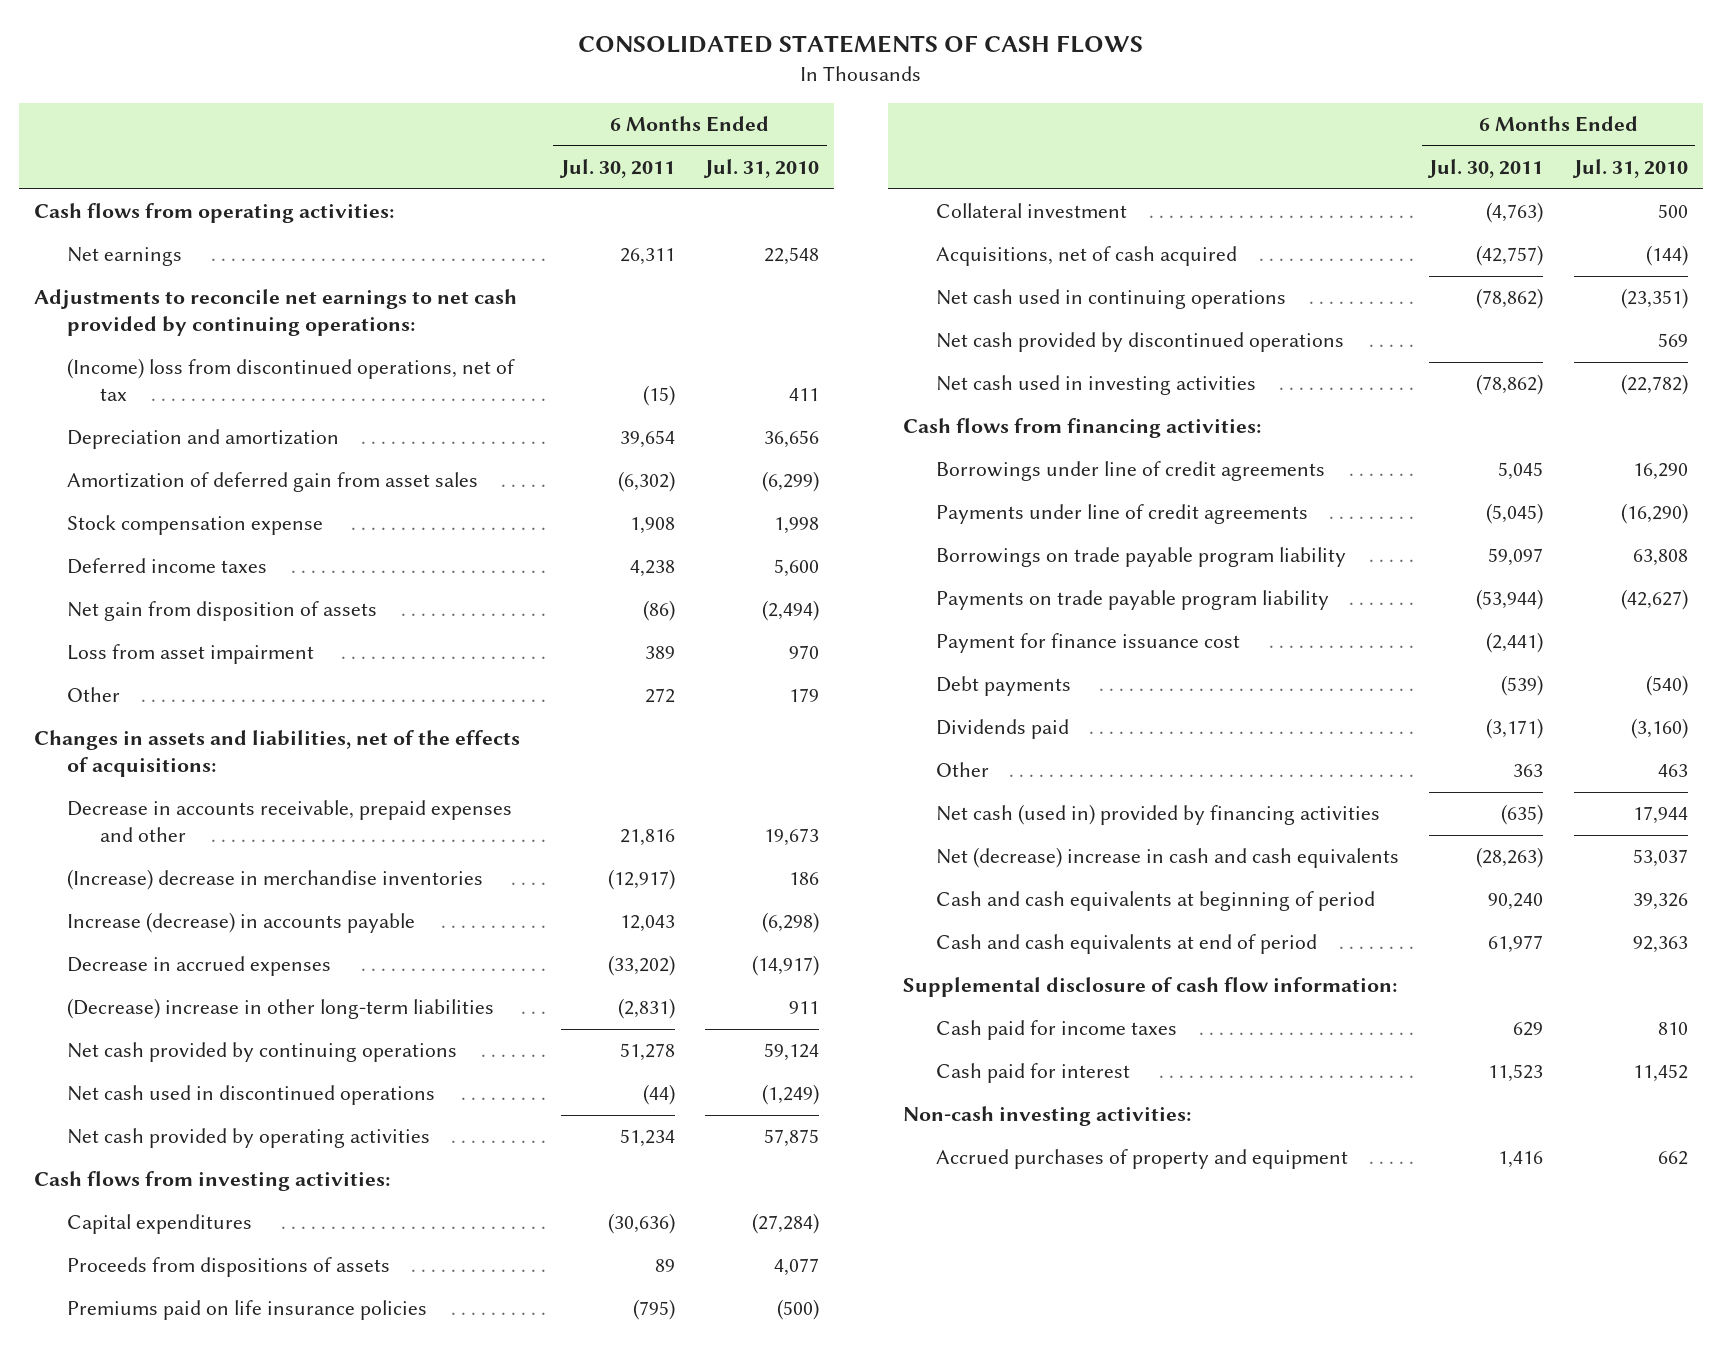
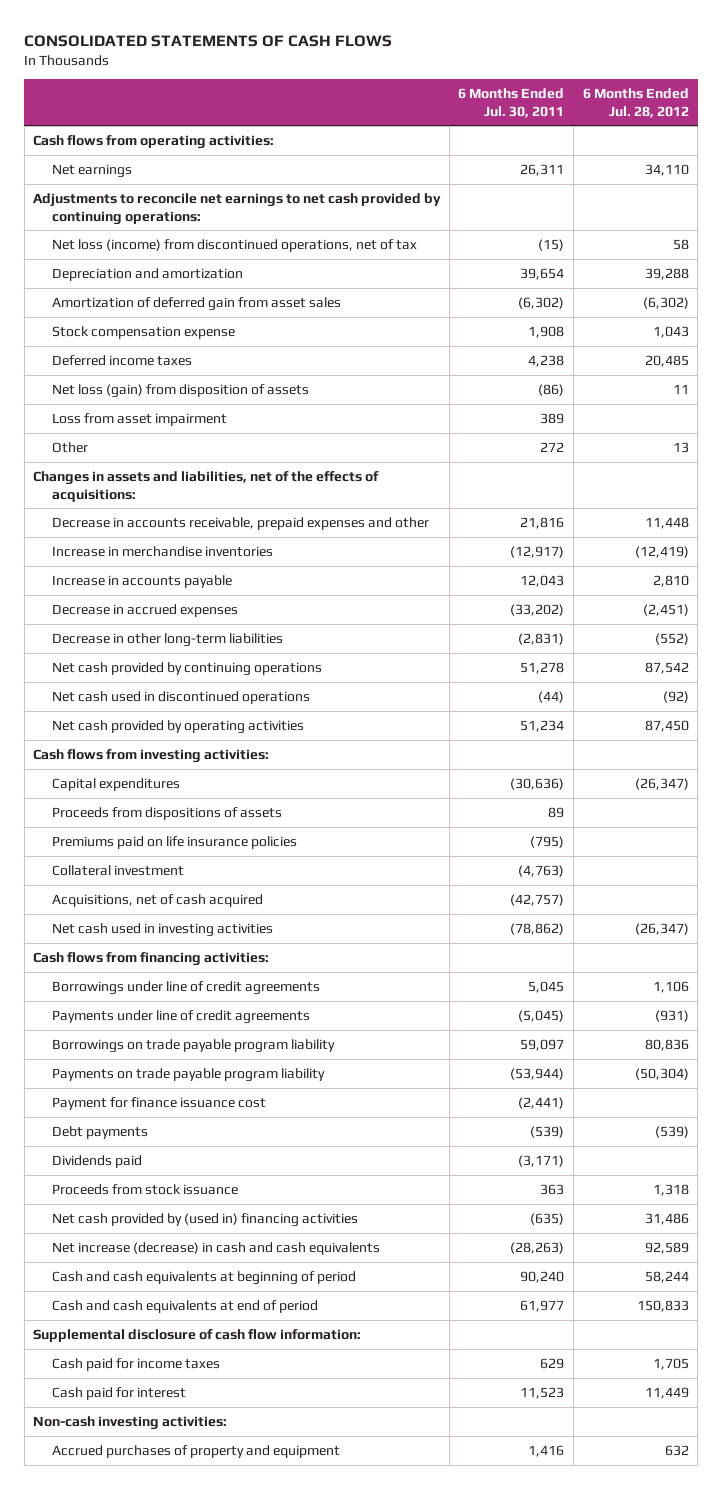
[703,159,820,179] Jul. 31, 2010 -> none
none -> [582,87,689,118] 6 Months Ended Jul. 28, 2012
[67,358,516,402] (Income) loss from discontinued operations, net of tax -> [52,238,418,252] Net loss (income) from discontinued operations, net of tax
[67,601,378,622] Net gain from disposition of assets -> [52,383,310,398] Net loss (gain) from disposition of assets
[67,869,484,891] (Increase) decrease in merchandise inventories -> [52,545,274,557] Increase in merchandise inventories
[67,912,416,934] Increase (decrease) in accounts payable -> [52,574,233,588] Increase in accounts payable
[67,998,495,1020] (Decrease) increase in other long-term liabilities -> [52,632,284,647] Decrease in other long-term liabilities
[936,289,1287,310] Net cash used in continuing operations -> none
[936,332,1345,353] Net cash provided by discontinued operations -> none
[936,762,990,778] Other -> [52,1183,239,1195] Proceeds from stock issuance
[936,804,1381,826] Net cash (used in) provided by financing activities -> [52,1212,359,1227] Net cash provided by (used in) financing activities
[936,847,1400,869] Net (decrease) increase in cash and cash equivalents -> [52,1241,381,1255] Net increase (decrease) in cash and cash equivalents

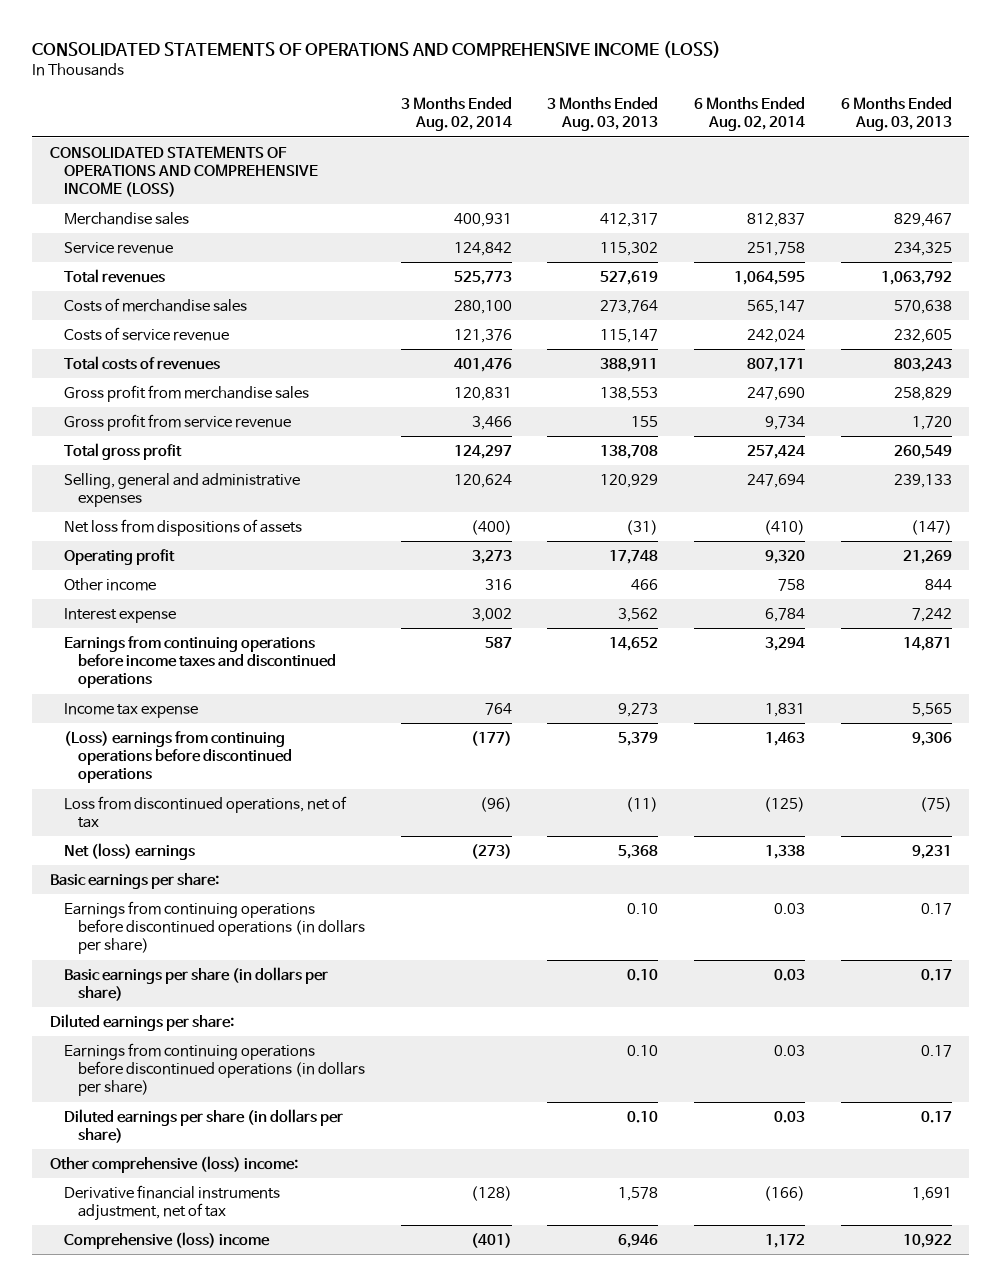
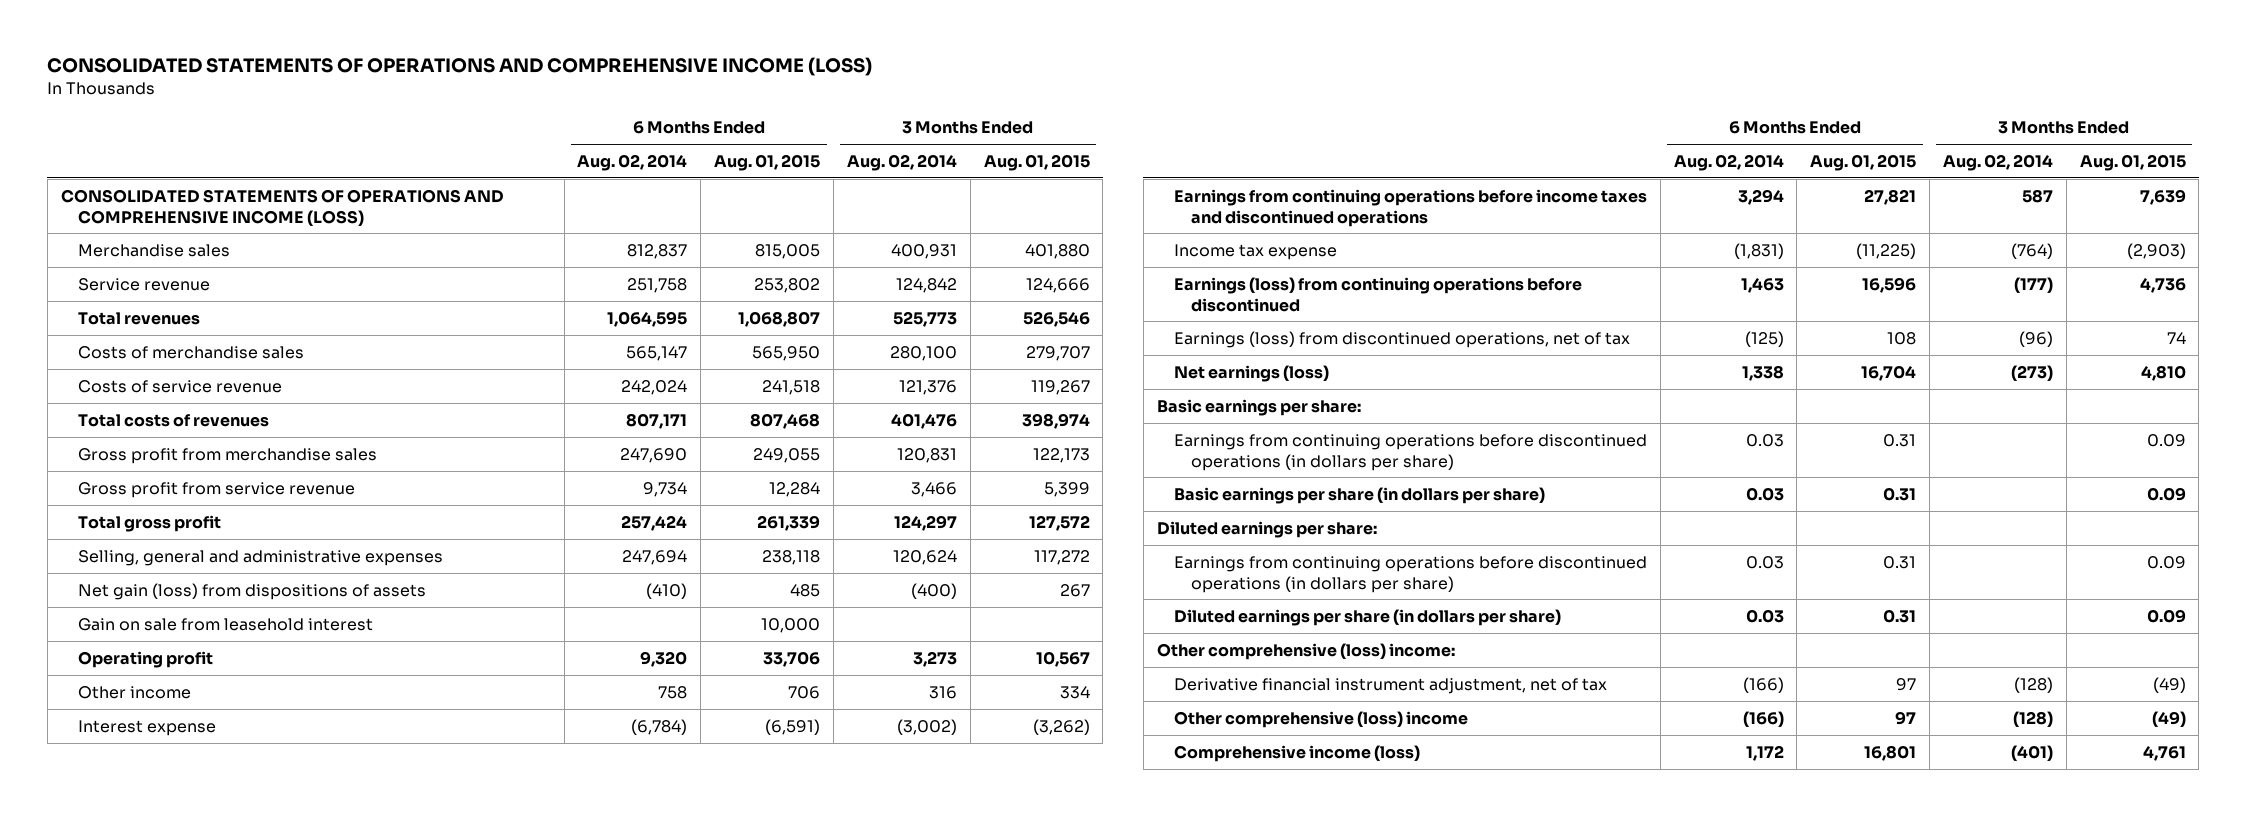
[547,96,659,132] 3 Months Ended Aug. 03, 2013 -> none
[840,96,952,132] 6 Months Ended Aug. 03, 2013 -> none
none -> [714,153,821,171] Aug. 01, 2015
none -> [983,153,1090,171] Aug. 01, 2015
[63,518,302,536] Net loss from dispositions of assets -> [77,582,426,600] Net gain (loss) from dispositions of assets
none -> [77,617,373,631] Gain on sale from leasehold interest
[471,607,512,622] 3,002 -> [896,718,957,735] (3,002)
[764,607,805,622] 6,784 -> [631,718,688,735] (6,784)
[484,702,512,715] 764 -> [2010,242,2053,259] (764)
[764,702,805,717] 1,831 -> [1733,242,1784,259] (1,831)
[63,730,292,784] (Loss) earnings from continuing operations before discontinued operations -> [1173,276,1582,312] Earnings (loss) from continuing operations before discontinued
[63,795,347,829] Loss from discontinued operations, net of tax -> [1173,330,1630,348] Earnings (loss) from discontinued operations, net of tax
[63,842,195,860] Net (loss) earnings -> [1173,364,1329,382] Net earnings (loss)
none -> [1173,677,1607,694] Derivative financial instrument adjustment, net of tax
[63,1184,280,1222] Derivative financial instruments adjustment, net of tax -> [1173,710,1468,728] Other comprehensive (loss) income
[63,1231,270,1249] Comprehensive (loss) income -> [1173,744,1420,762] Comprehensive income (loss)

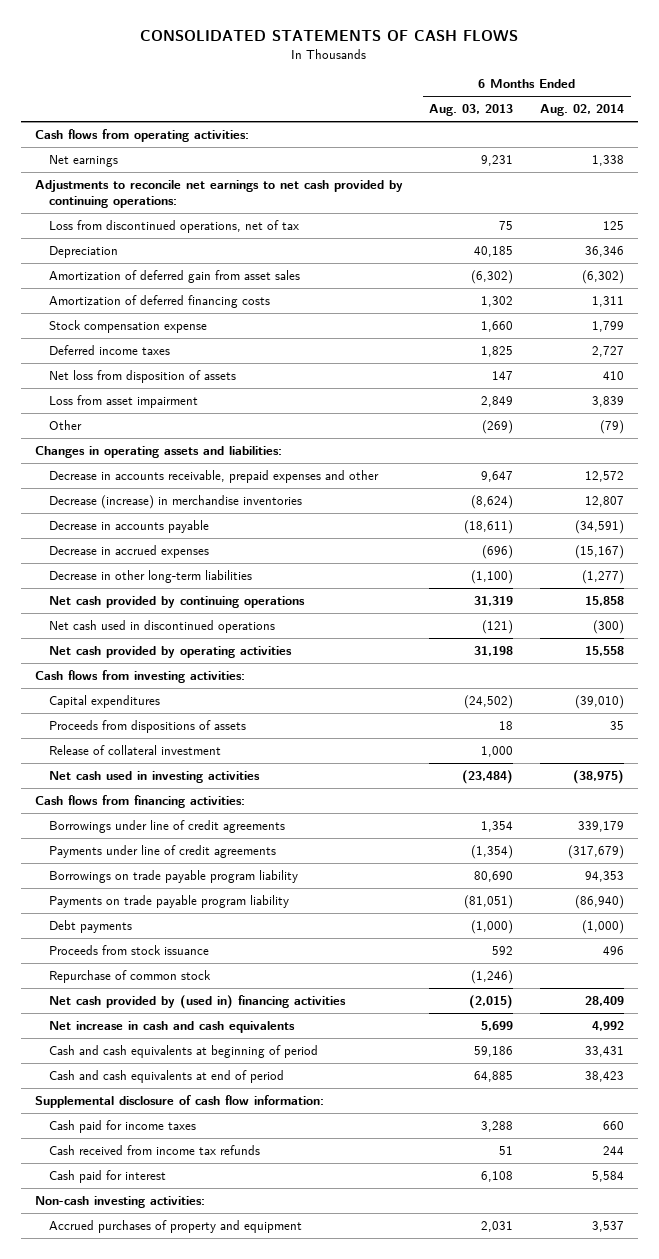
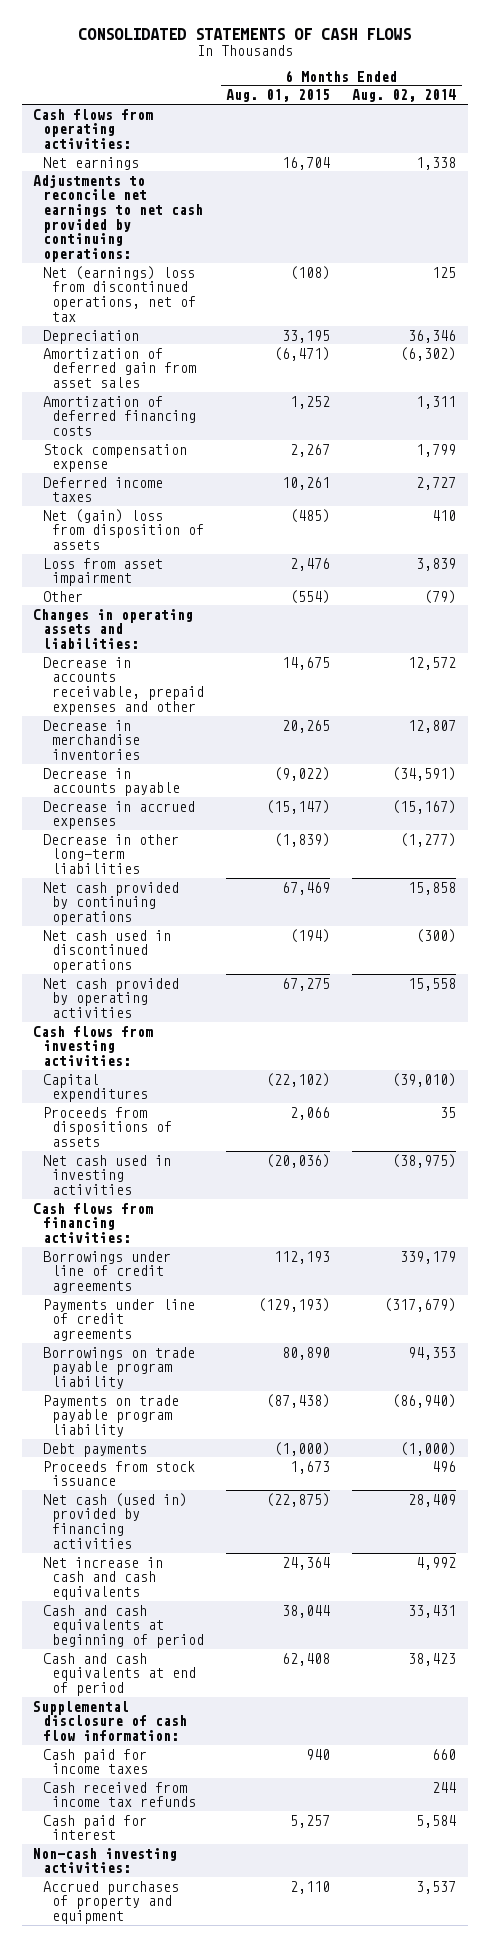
[429,104,514,117] Aug. 03, 2013 -> none
none -> [226,89,331,103] Aug. 01, 2015
[49,219,300,233] Loss from discontinued operations, net of tax -> [42,265,196,322] Net (earnings) loss from discontinued operations, net of tax
[49,369,237,383] Net loss from disposition of assets -> [42,508,204,551] Net (gain) loss from disposition of assets
[49,494,303,509] Decrease (increase) in merchandise inventories -> [42,719,140,761] Decrease in merchandise inventories
[49,744,222,755] Release of collateral investment -> none
[49,969,212,983] Repurchase of common stock -> none
[49,994,347,1009] Net cash provided by (used in) financing activities -> [42,1492,187,1549] Net cash (used in) provided by financing activities

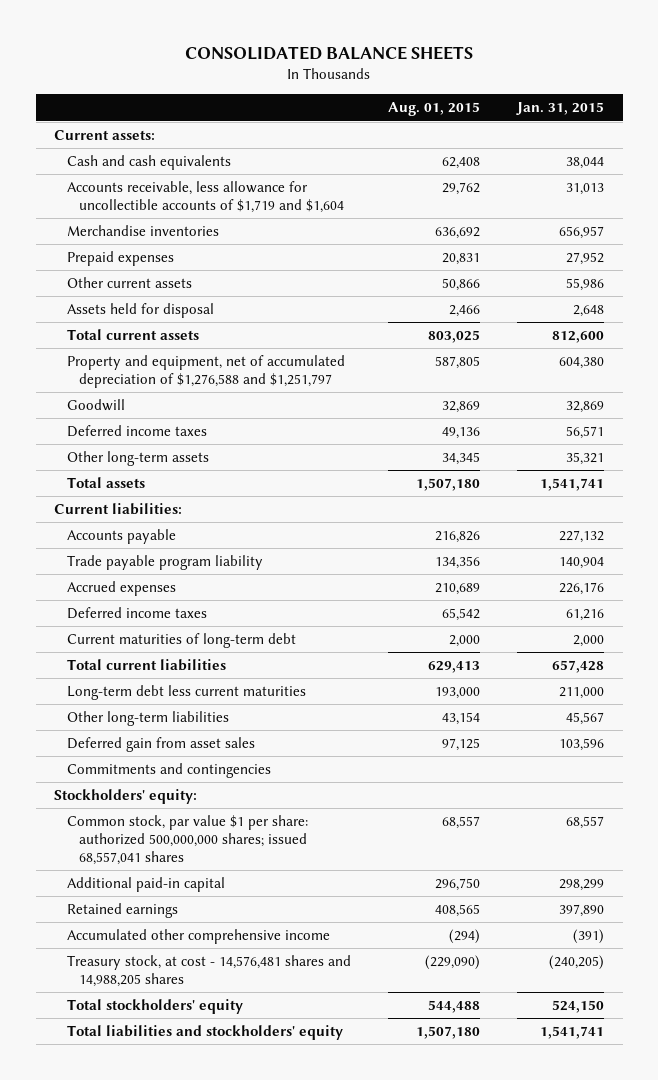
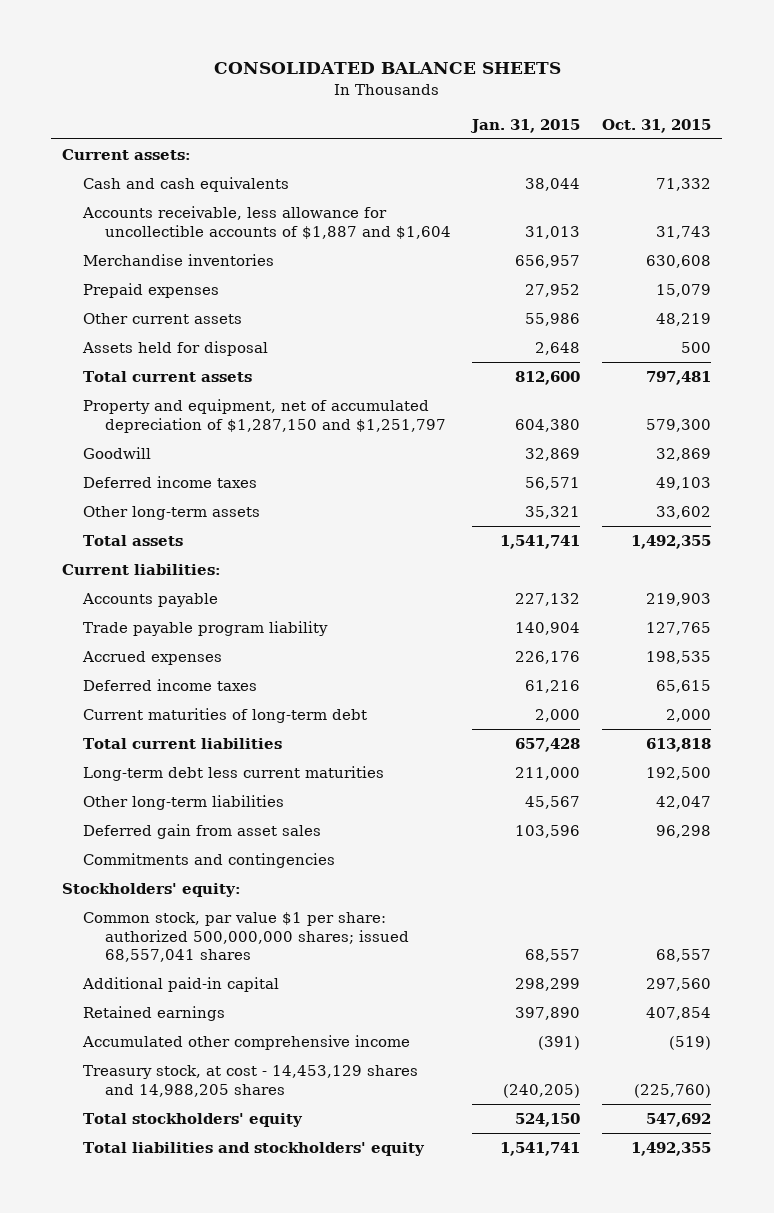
[387,102,480,117] Aug. 01, 2015 -> none
none -> [602,118,712,133] Oct. 31, 2015
[66,181,344,213] Accounts receivable, less allowance for uncollectible accounts of $1,719 and $1,604 -> [82,206,451,239] Accounts receivable, less allowance for uncollectible accounts of $1,887 and $1,604
[66,355,345,388] Property and equipment, net of accumulated depreciation of $1,276,588 and $1,251,797 -> [83,399,446,433] Property and equipment, net of accumulated depreciation of $1,287,150 and $1,251,797
[66,955,351,987] Treasury stock, at cost - 14,576,481 shares and 14,988,205 shares -> [83,1065,419,1097] Treasury stock, at cost - 14,453,129 shares and 14,988,205 shares

